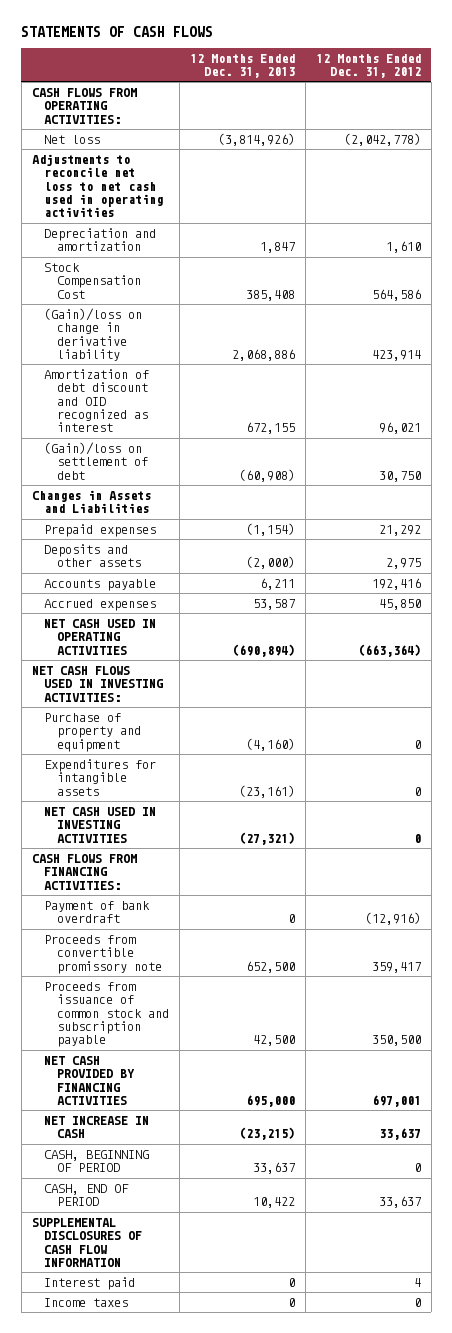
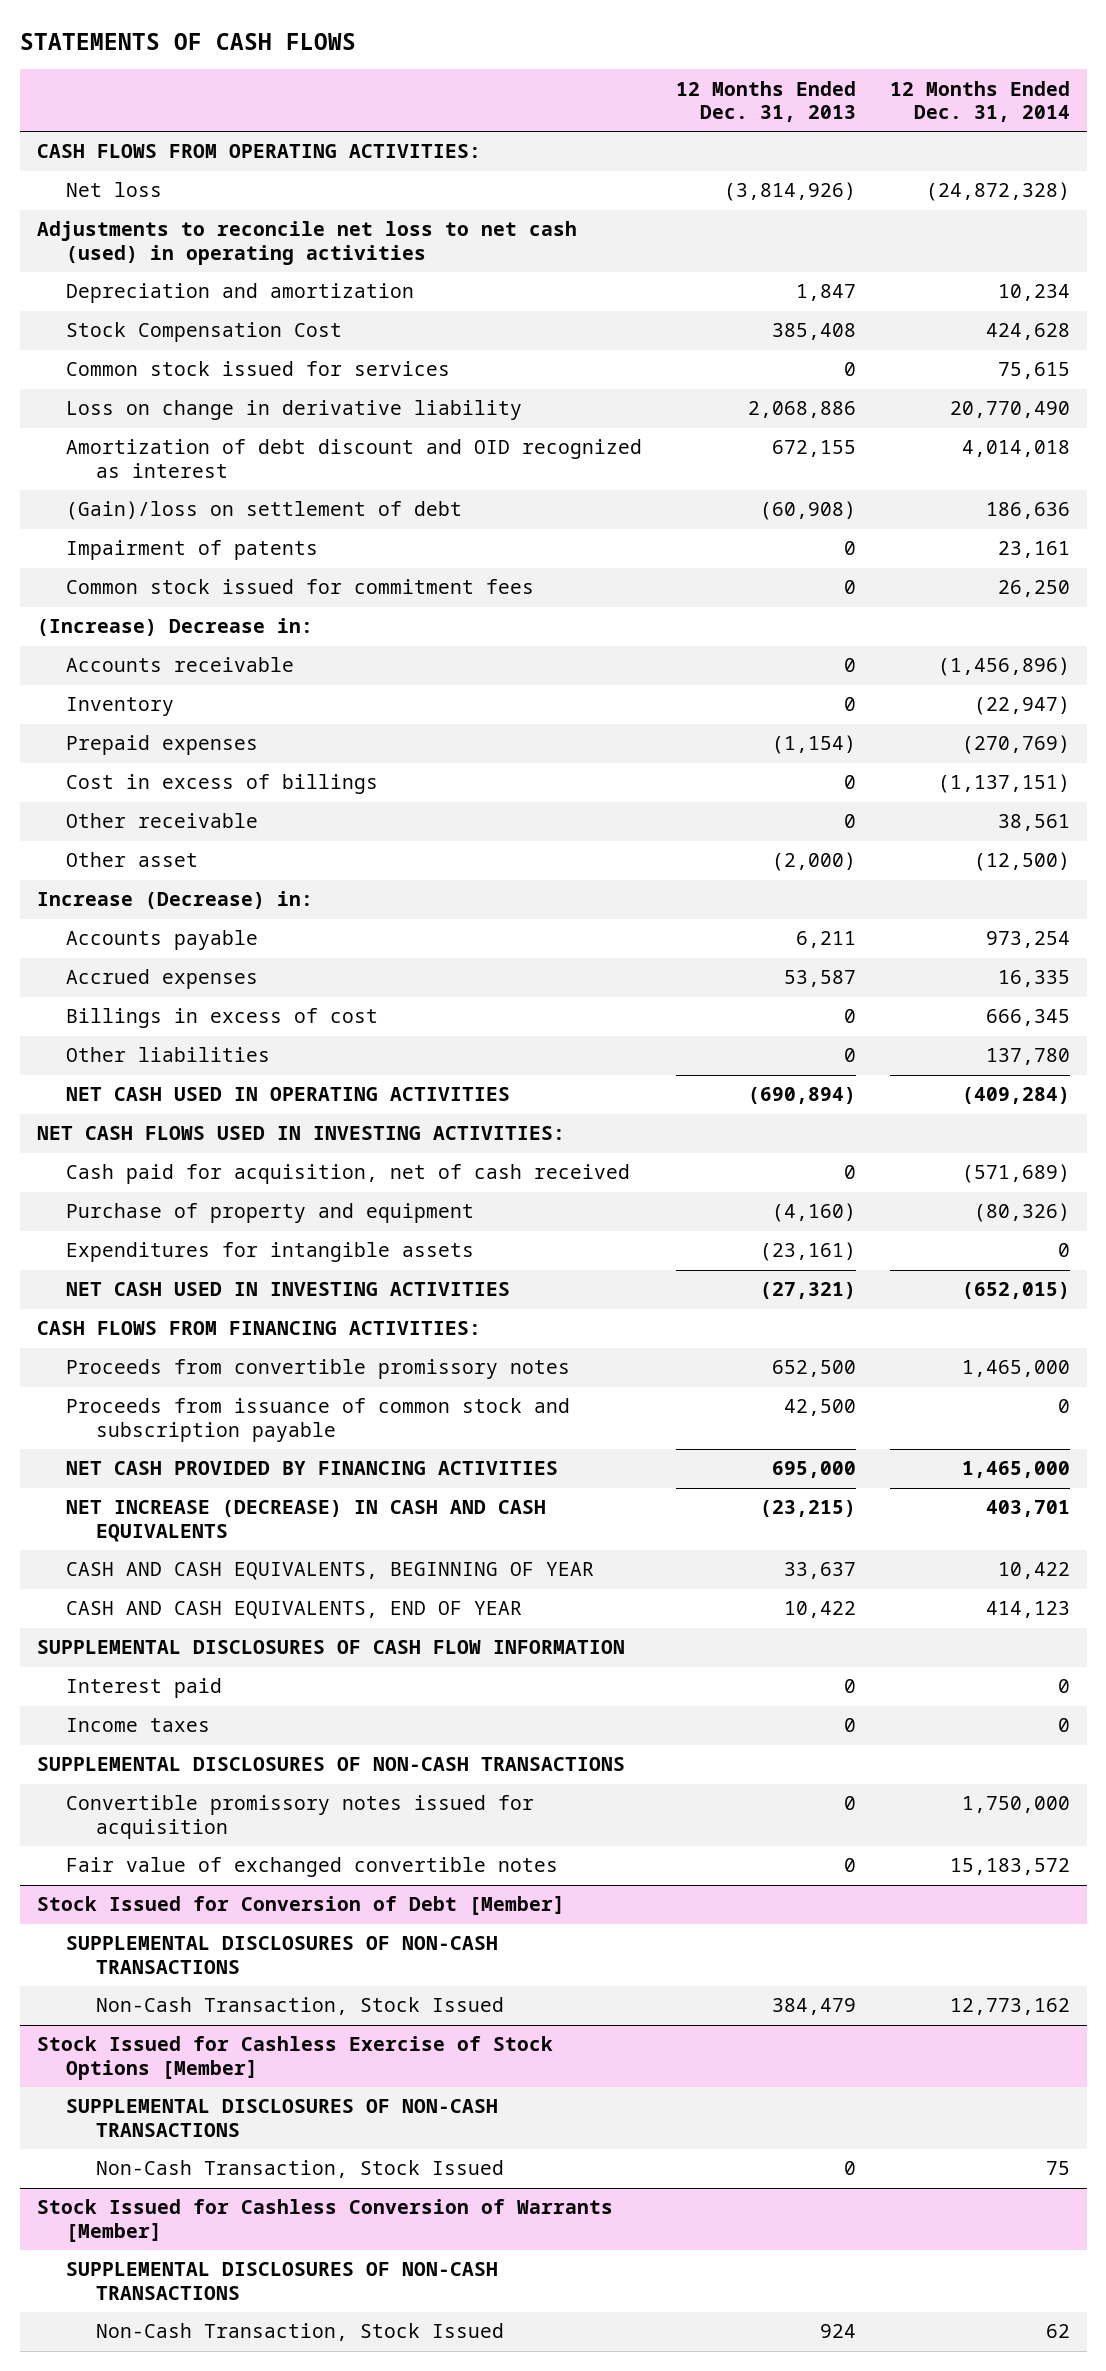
[315,53,421,79] 12 Months Ended Dec. 31, 2012 -> none
none -> [889,80,1070,123] 12 Months Ended Dec. 31, 2014
[31,153,164,218] Adjustments to reconcile net loss to net cash used in operating activities -> [36,221,577,265] Adjustments to reconcile net loss to net cash (used) in operating activities
none -> [66,361,451,377] Common stock issued for services
[44,307,143,362] (Gain)/loss on change in derivative liability -> [66,400,523,421] Loss on change in derivative liability
[31,489,151,514] Changes in Assets and Liabilities -> none
none -> [66,540,319,561] Impairment of patents
none -> [66,579,535,595] Common stock issued for commitment fees
none -> [36,618,313,637] (Increase) Decrease in:
none -> [66,657,295,673] Accounts receivable
none -> [66,697,175,717] Inventory
none -> [66,774,379,795] Cost in excess of billings
none -> [66,813,259,829] Other receivable
[44,543,141,568] Deposits and other assets -> [66,852,199,868] Other asset
none -> [36,891,313,910] Increase (Decrease) in:
none -> [66,1008,379,1029] Billings in excess of cost
none -> [66,1047,271,1063] Other liabilities
none -> [66,1164,631,1185] Cash paid for acquisition, net of cash received
[44,900,151,924] Payment of bank overdraft -> none
[44,934,162,974] Proceeds from convertible promissory note -> [66,1359,571,1380] Proceeds from convertible promissory notes
[44,1115,150,1139] NET INCREASE IN CASH -> [66,1500,547,1542] NET INCREASE (DECREASE) IN CASH AND CASH EQUIVALENTS
[44,1149,150,1173] CASH, BEGINNING OF PERIOD -> [66,1562,595,1581] CASH AND CASH EQUIVALENTS, BEGINNING OF YEAR
[44,1183,130,1207] CASH, END OF PERIOD -> [66,1601,523,1620] CASH AND CASH EQUIVALENTS, END OF YEAR
none -> [36,1757,625,1772] SUPPLEMENTAL DISCLOSURES OF NON-CASH TRANSACTIONS
none -> [66,1795,535,1839] Convertible promissory notes issued for acquisition
none -> [66,1857,559,1878] Fair value of exchanged convertible notes
none -> [36,1896,565,1916] Stock Issued for Conversion of Debt [Member]
none -> [66,1936,499,1974] SUPPLEMENTAL DISCLOSURES OF NON-CASH TRANSACTIONS
none -> [96,1997,505,2016] Non-Cash Transaction, Stock Issued
none -> [36,2036,553,2080] Stock Issued for Cashless Exercise of Stock Options [Member]
none -> [66,2099,499,2137] SUPPLEMENTAL DISCLOSURES OF NON-CASH TRANSACTIONS
none -> [96,2160,505,2179] Non-Cash Transaction, Stock Issued
none -> [36,2199,613,2242] Stock Issued for Cashless Conversion of Warrants [Member]
none -> [66,2262,499,2300] SUPPLEMENTAL DISCLOSURES OF NON-CASH TRANSACTIONS
none -> [96,2323,505,2342] Non-Cash Transaction, Stock Issued

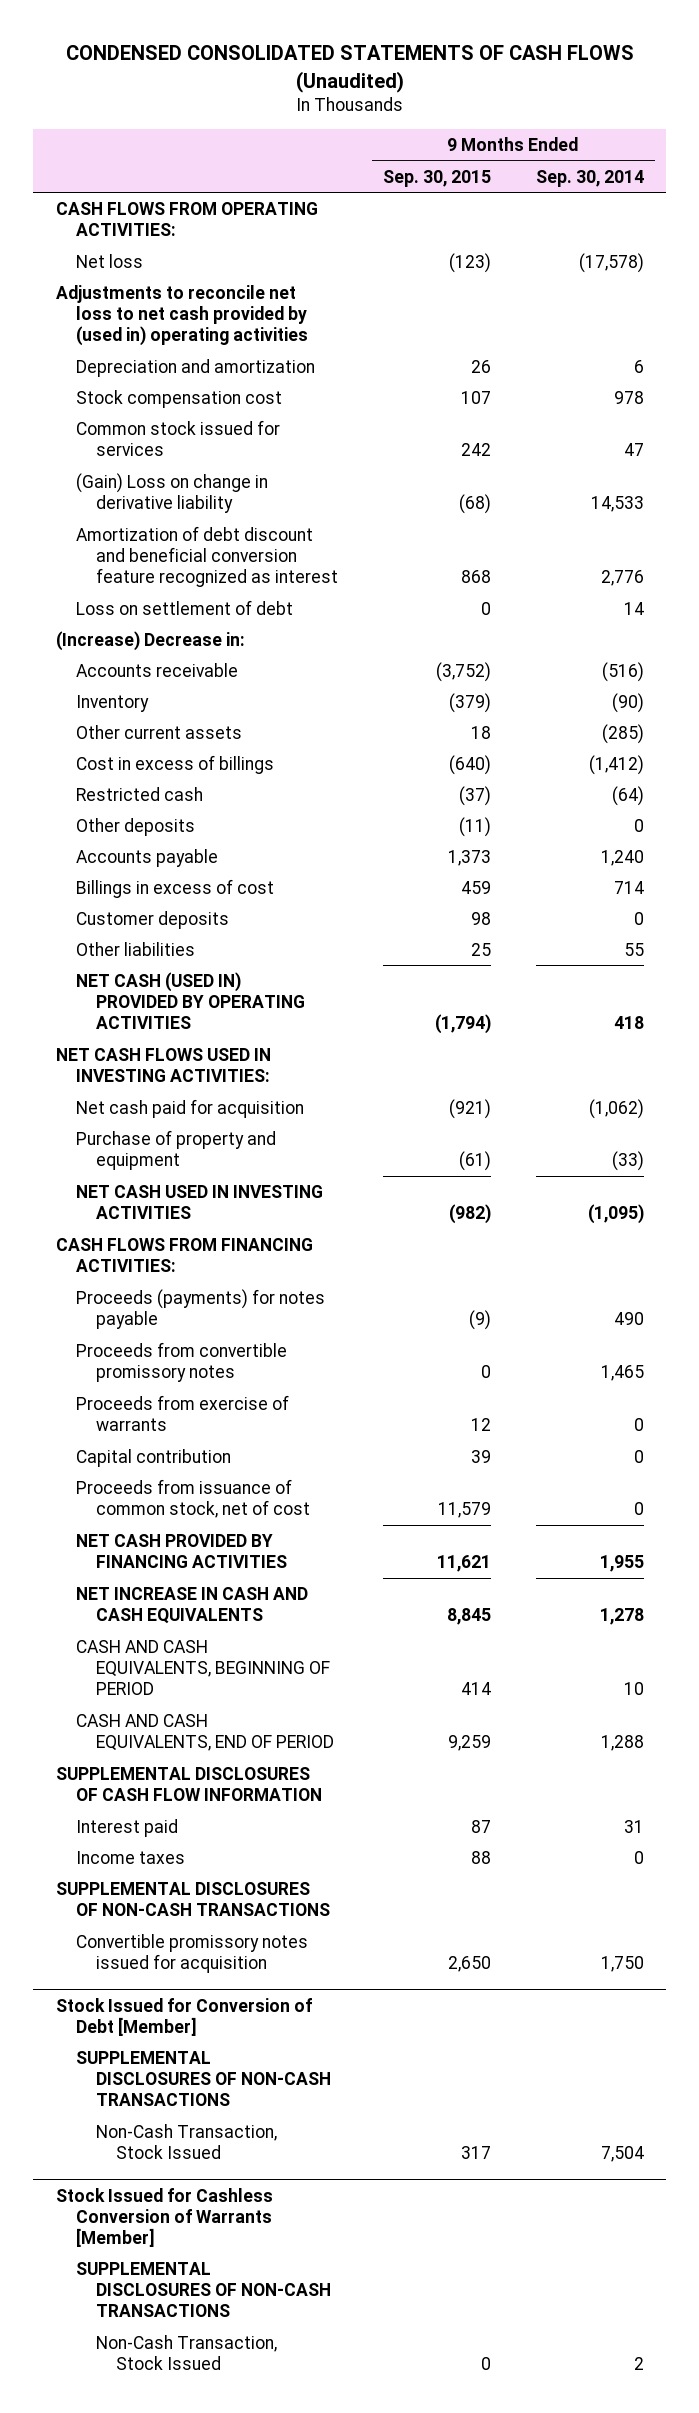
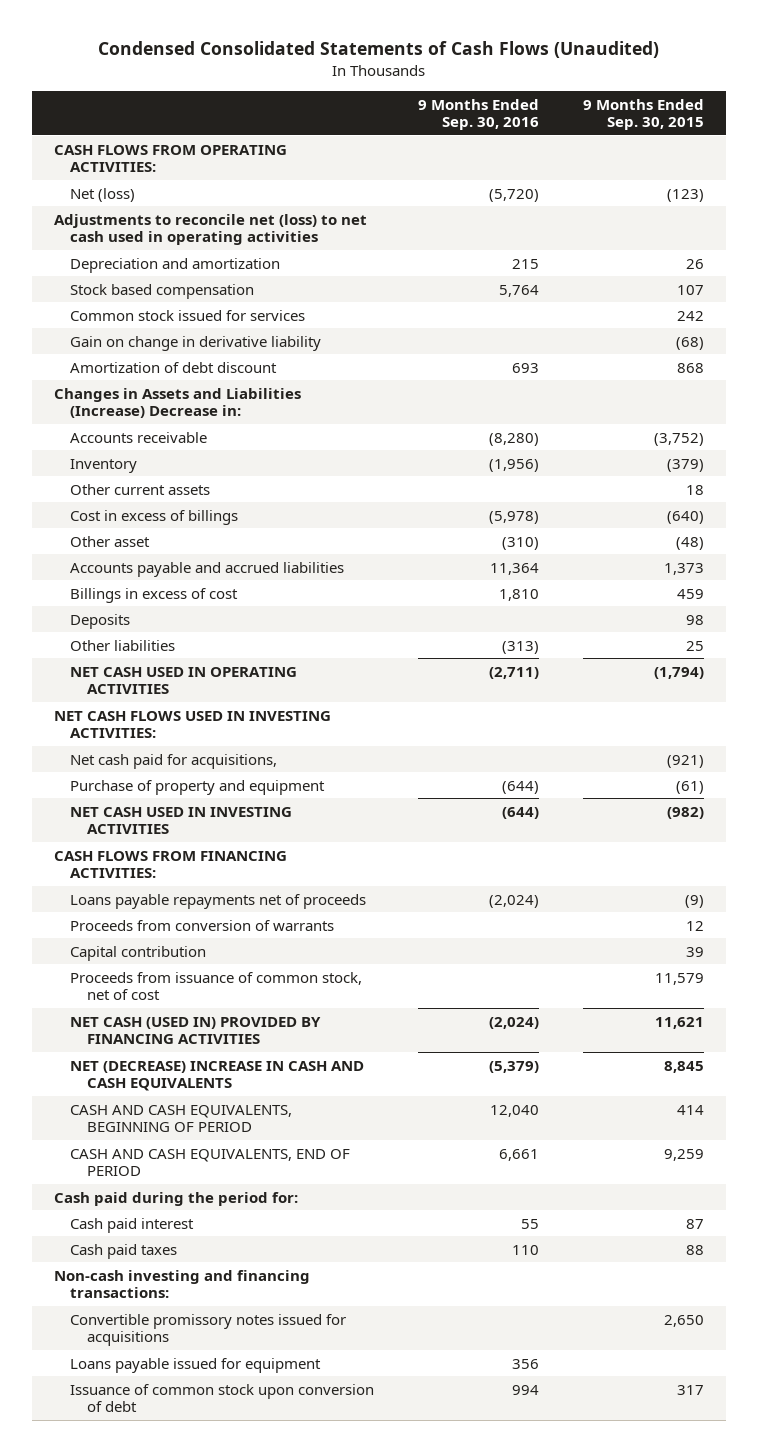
[65,45,634,93] CONDENSED CONSOLIDATED STATEMENTS OF CASH FLOWS (Unaudited) -> [97,41,659,59] Condensed Consolidated Statements of Cash Flows (Unaudited)
[535,169,644,187] Sep. 30, 2014 -> none
none -> [418,98,540,131] 9 Months Ended Sep. 30, 2016
[75,253,143,268] Net loss -> [70,187,136,202] Net (loss)
[55,284,308,347] Adjustments to reconcile net loss to net cash provided by (used in) operating activities -> [53,213,367,246] Adjustments to reconcile net (loss) to net cash used in operating activities
[75,389,282,408] Stock compensation cost -> [70,283,255,299] Stock based compensation
[75,599,293,615] Loss on settlement of debt -> none
[55,630,245,651] (Increase) Decrease in: -> none
[75,472,268,514] (Gain) Loss on change in derivative liability -> [70,335,322,351] Gain on change in derivative liability
[75,525,339,588] Amortization of debt discount and beneficial conversion feature recognized as interest -> [70,361,278,373] Amortization of debt discount
none -> [53,387,301,419] Changes in Assets and Liabilities (Increase) Decrease in:
[75,786,203,801] Restricted cash -> none
[75,817,195,836] Other deposits -> none
none -> [70,535,151,547] Other asset
[75,848,218,867] Accounts payable -> [70,561,345,577] Accounts payable and accrued liabilities
[75,910,229,929] Customer deposits -> [70,613,131,629] Deposits
[75,971,306,1030] NET CASH (USED IN) PROVIDED BY OPERATING ACTIVITIES -> [70,666,298,695] NET CASH USED IN OPERATING ACTIVITIES
[75,1098,304,1118] Net cash paid for acquisition -> [70,753,278,769] Net cash paid for acquisitions,
[75,1341,287,1383] Proceeds from convertible promissory notes -> none
[75,1288,325,1330] Proceeds (payments) for notes payable -> [70,893,367,909] Loans payable repayments net of proceeds
[75,1394,289,1432] Proceeds from exercise of warrants -> [70,919,335,931] Proceeds from conversion of warrants
[75,1533,288,1569] NET CASH PROVIDED BY FINANCING ACTIVITIES -> [70,1016,322,1045] NET CASH (USED IN) PROVIDED BY FINANCING ACTIVITIES
[75,1586,308,1625] NET INCREASE IN CASH AND CASH EQUIVALENTS -> [70,1060,365,1092] NET (DECREASE) INCREASE IN CASH AND CASH EQUIVALENTS
[55,1766,322,1802] SUPPLEMENTAL DISCLOSURES OF CASH FLOW INFORMATION -> none
[75,1850,185,1864] Income taxes -> none
[55,1997,312,2036] Stock Issued for Conversion of Debt [Member] -> none
[75,2050,332,2107] SUPPLEMENTAL DISCLOSURES OF NON-CASH TRANSACTIONS -> none
[55,2187,273,2247] Stock Issued for Cashless Conversion of Warrants [Member] -> none
[75,2261,332,2318] SUPPLEMENTAL DISCLOSURES OF NON-CASH TRANSACTIONS -> none
[96,2334,278,2371] Non-Cash Transaction, Stock Issued -> none
none -> [53,1191,298,1206] Cash paid during the period for:
[75,1818,178,1837] Interest paid -> [70,1217,195,1233] Cash paid interest
none -> [70,1243,178,1259] Cash paid taxes
[55,1881,330,1917] SUPPLEMENTAL DISCLOSURES OF NON-CASH TRANSACTIONS -> [53,1269,310,1299] Non-cash investing and financing transactions:
[75,1933,308,1974] Convertible promissory notes issued for acquisition -> [70,1313,347,1347] Convertible promissory notes issued for acquisitions
none -> [70,1357,322,1373] Loans payable issued for equipment
[96,2123,278,2160] Non-Cash Transaction, Stock Issued -> [70,1383,375,1413] Issuance of common stock upon conversion of debt

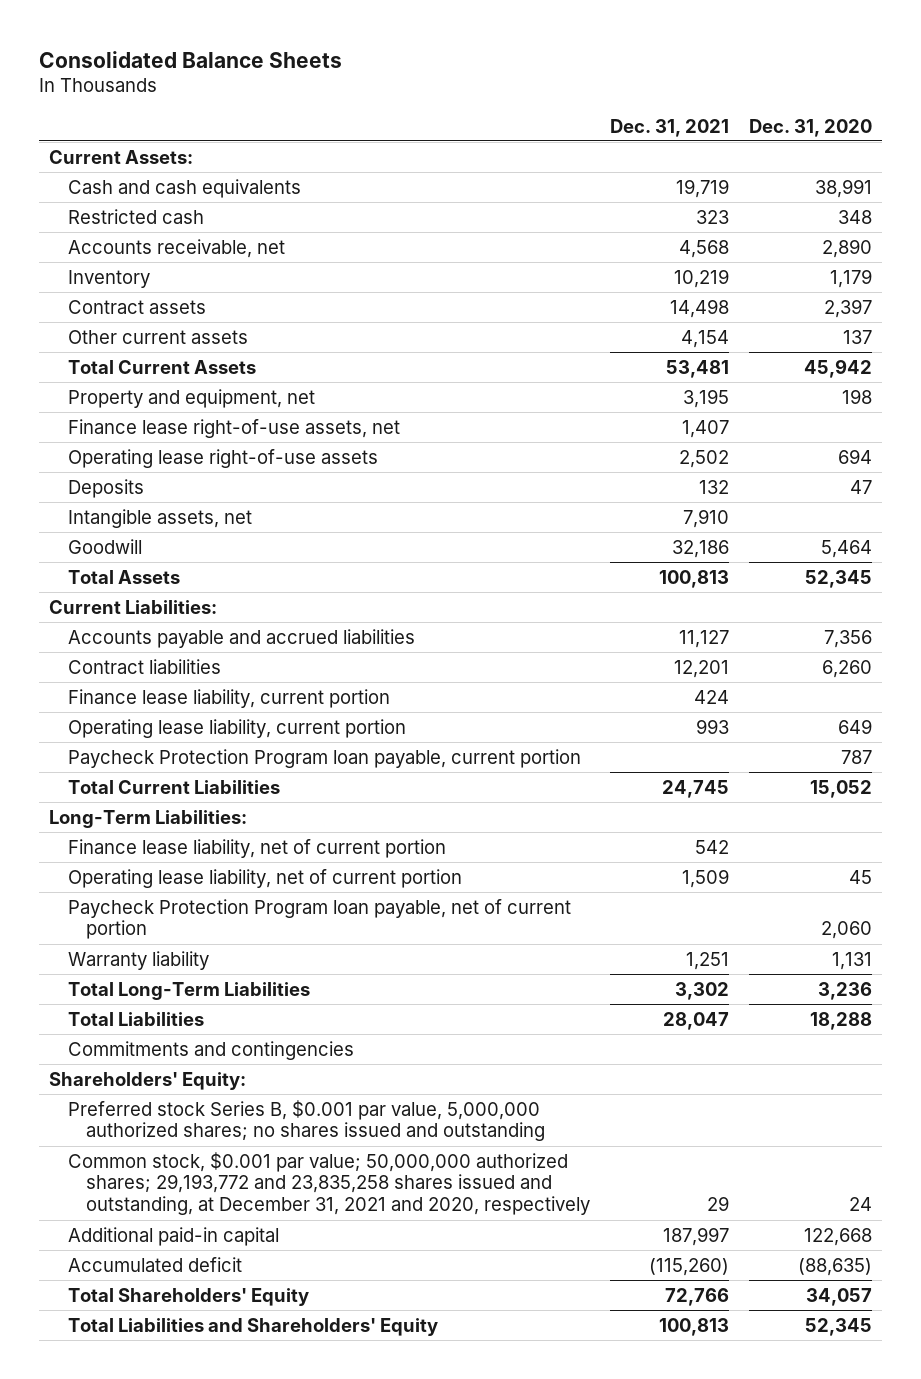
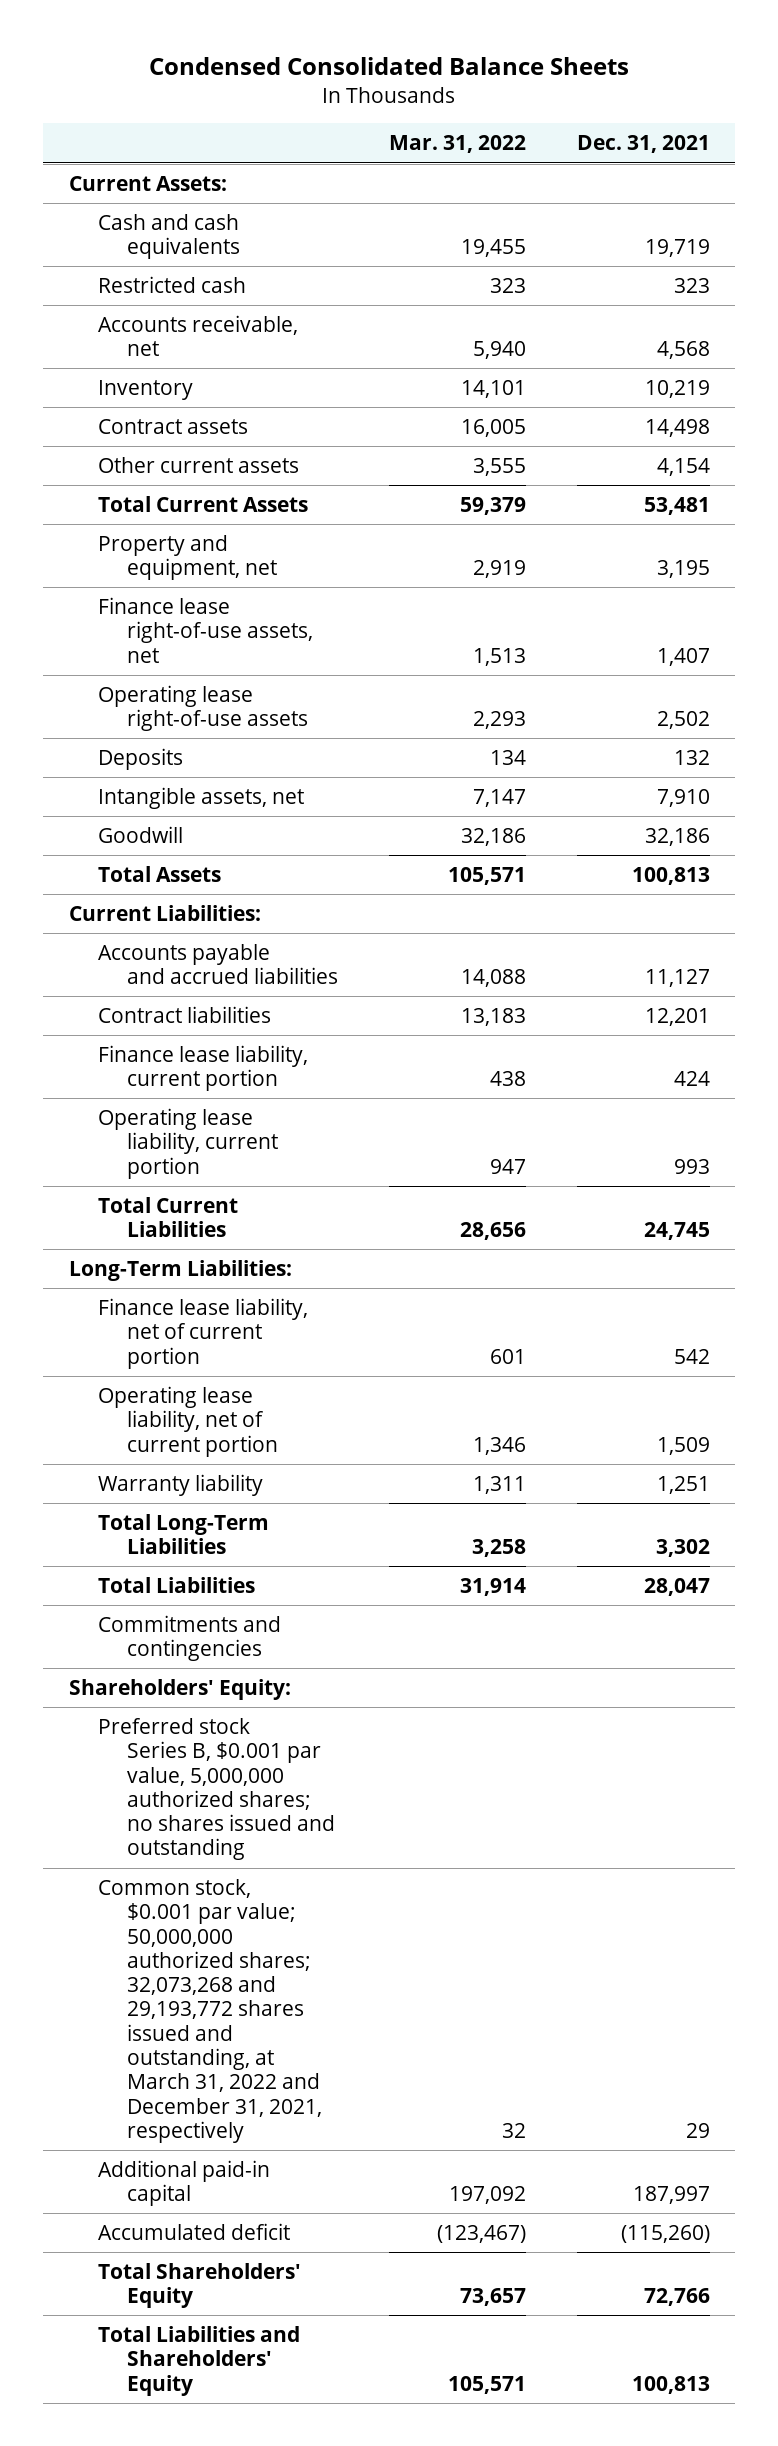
[39,50,343,68] Consolidated Balance Sheets -> [149,57,630,76] Condensed Consolidated Balance Sheets
[748,118,872,137] Dec. 31, 2020 -> none
none -> [388,135,526,154] Mar. 31, 2022
[67,748,581,768] Paycheck Protection Program loan payable, current portion -> none
[67,898,571,940] Paycheck Protection Program loan payable, net of current portion -> none
[67,1151,590,1216] Common stock, $0.001 par value; 50,000,000 authorized shares; 29,193,772 and 23,835,258 shares issued and outstanding, at December 31, 2021 and 2020, respectively -> [97,1878,322,2144] Common stock, $0.001 par value; 50,000,000 authorized shares; 32,073,268 and 29,193,772 shares issued and outstanding, at March 31, 2022 and December 31, 2021, respectively

